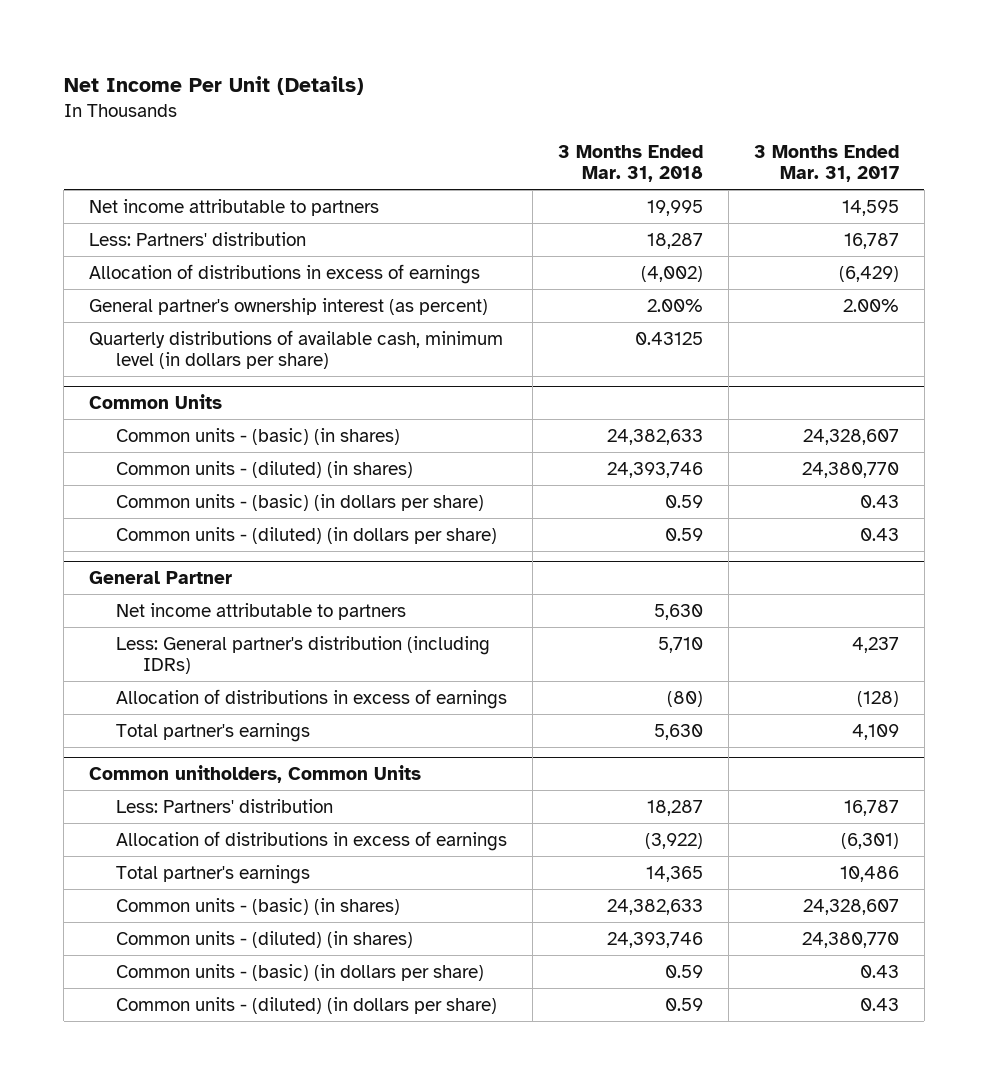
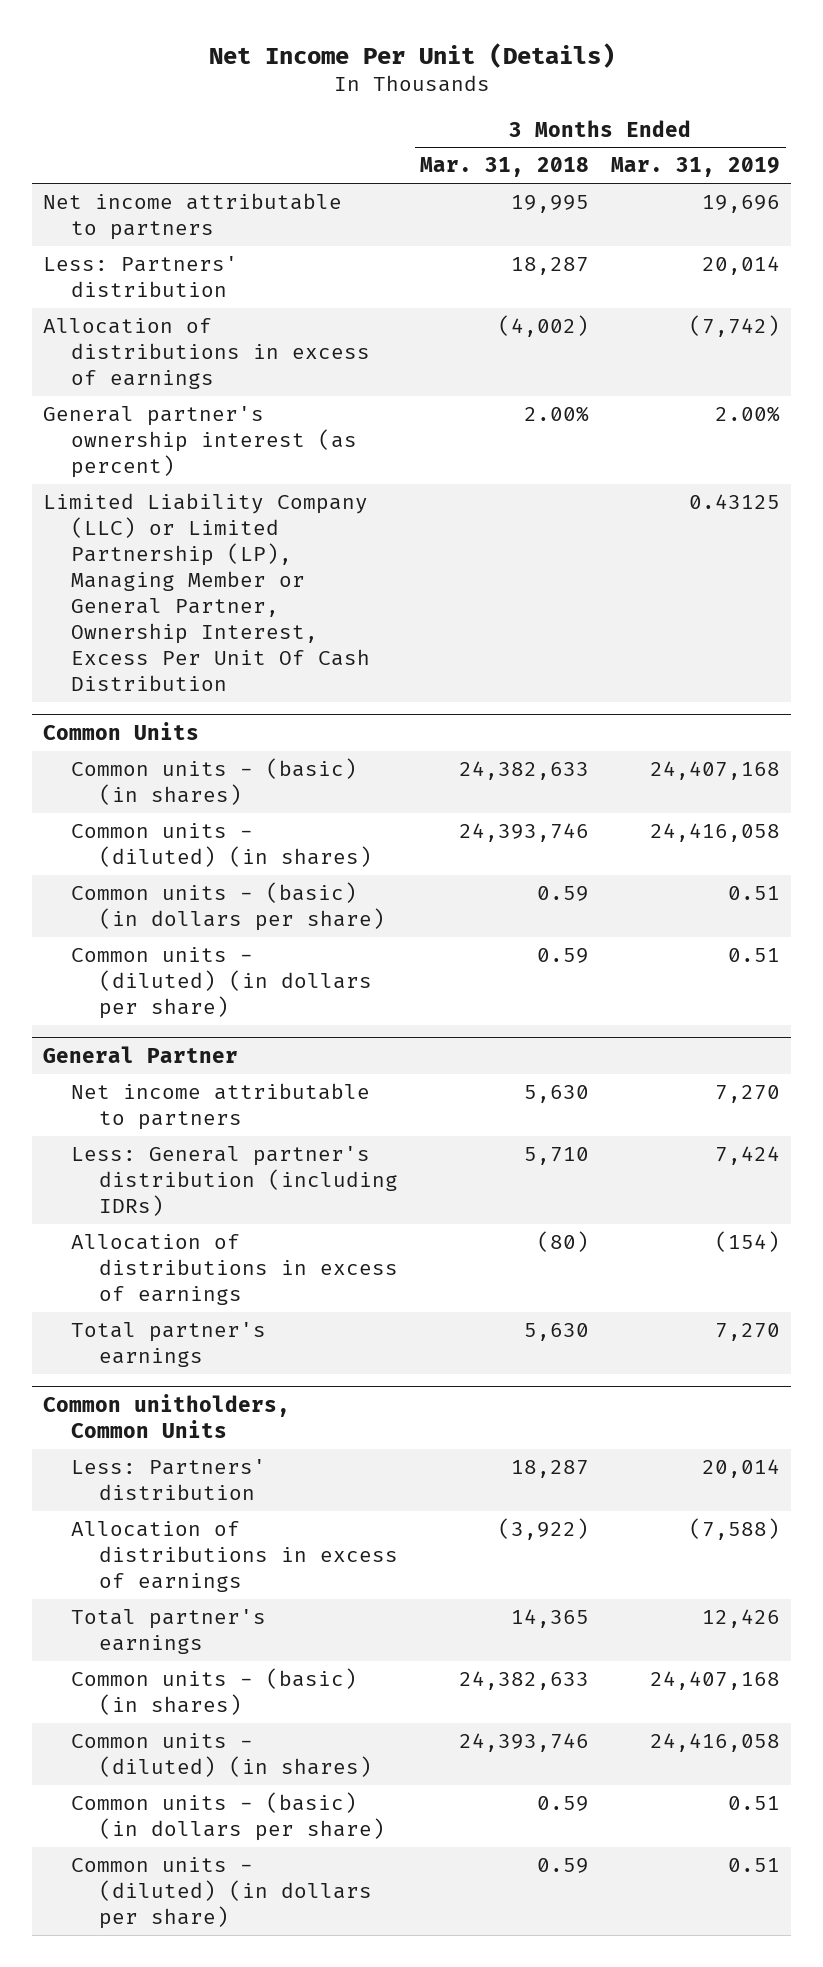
[753,145,899,183] 3 Months Ended Mar. 31, 2017 -> none
none -> [611,157,781,178] Mar. 31, 2019
[89,329,504,369] Quarterly distributions of available cash, minimum level (in dollars per share) -> none
none -> [43,492,371,691] Limited Liability Company (LLC) or Limited Partnership (LP), Managing Member or General Partner, Ownership Interest, Excess Per Unit Of Cash Distribution

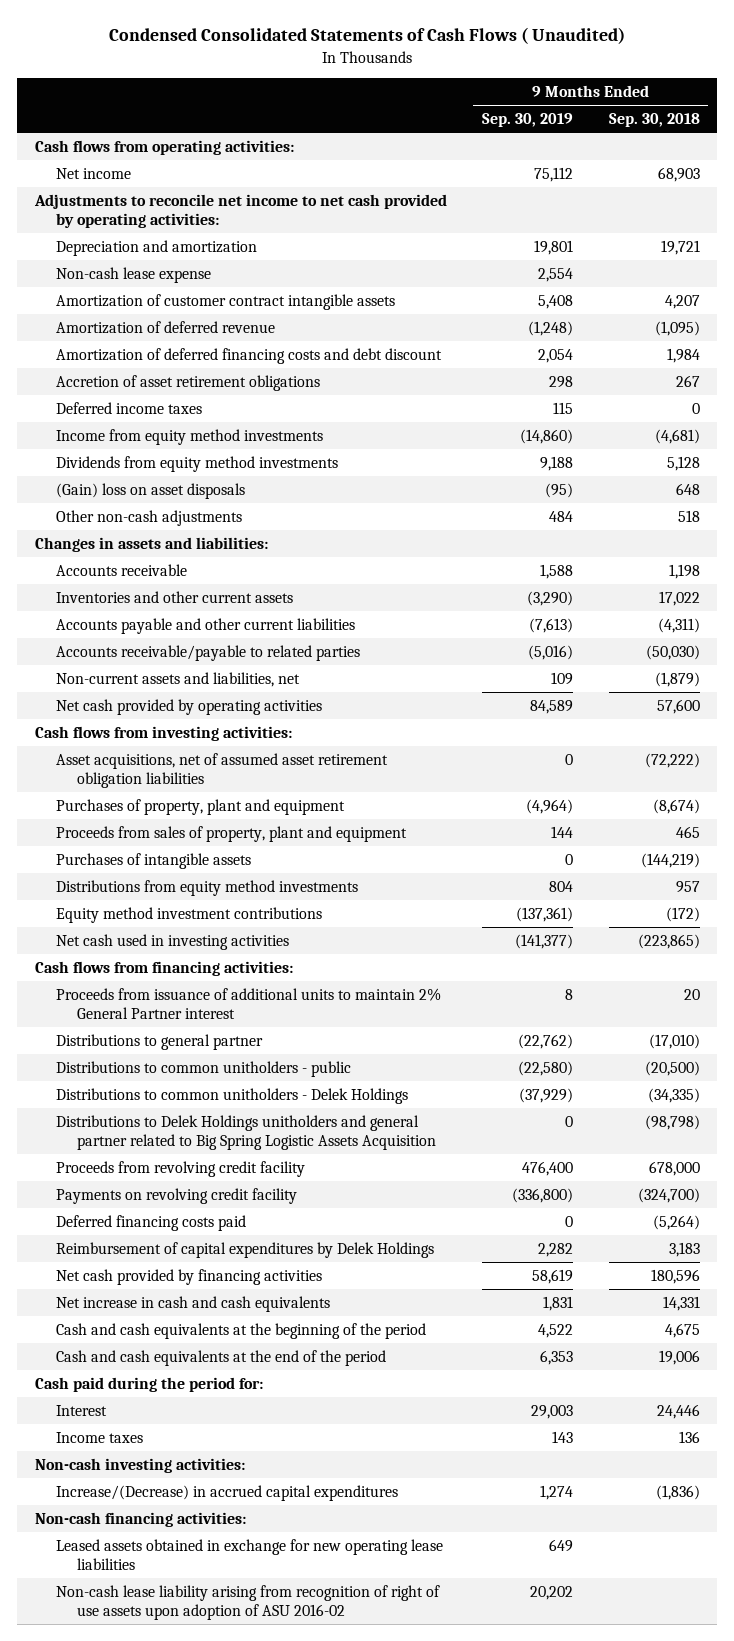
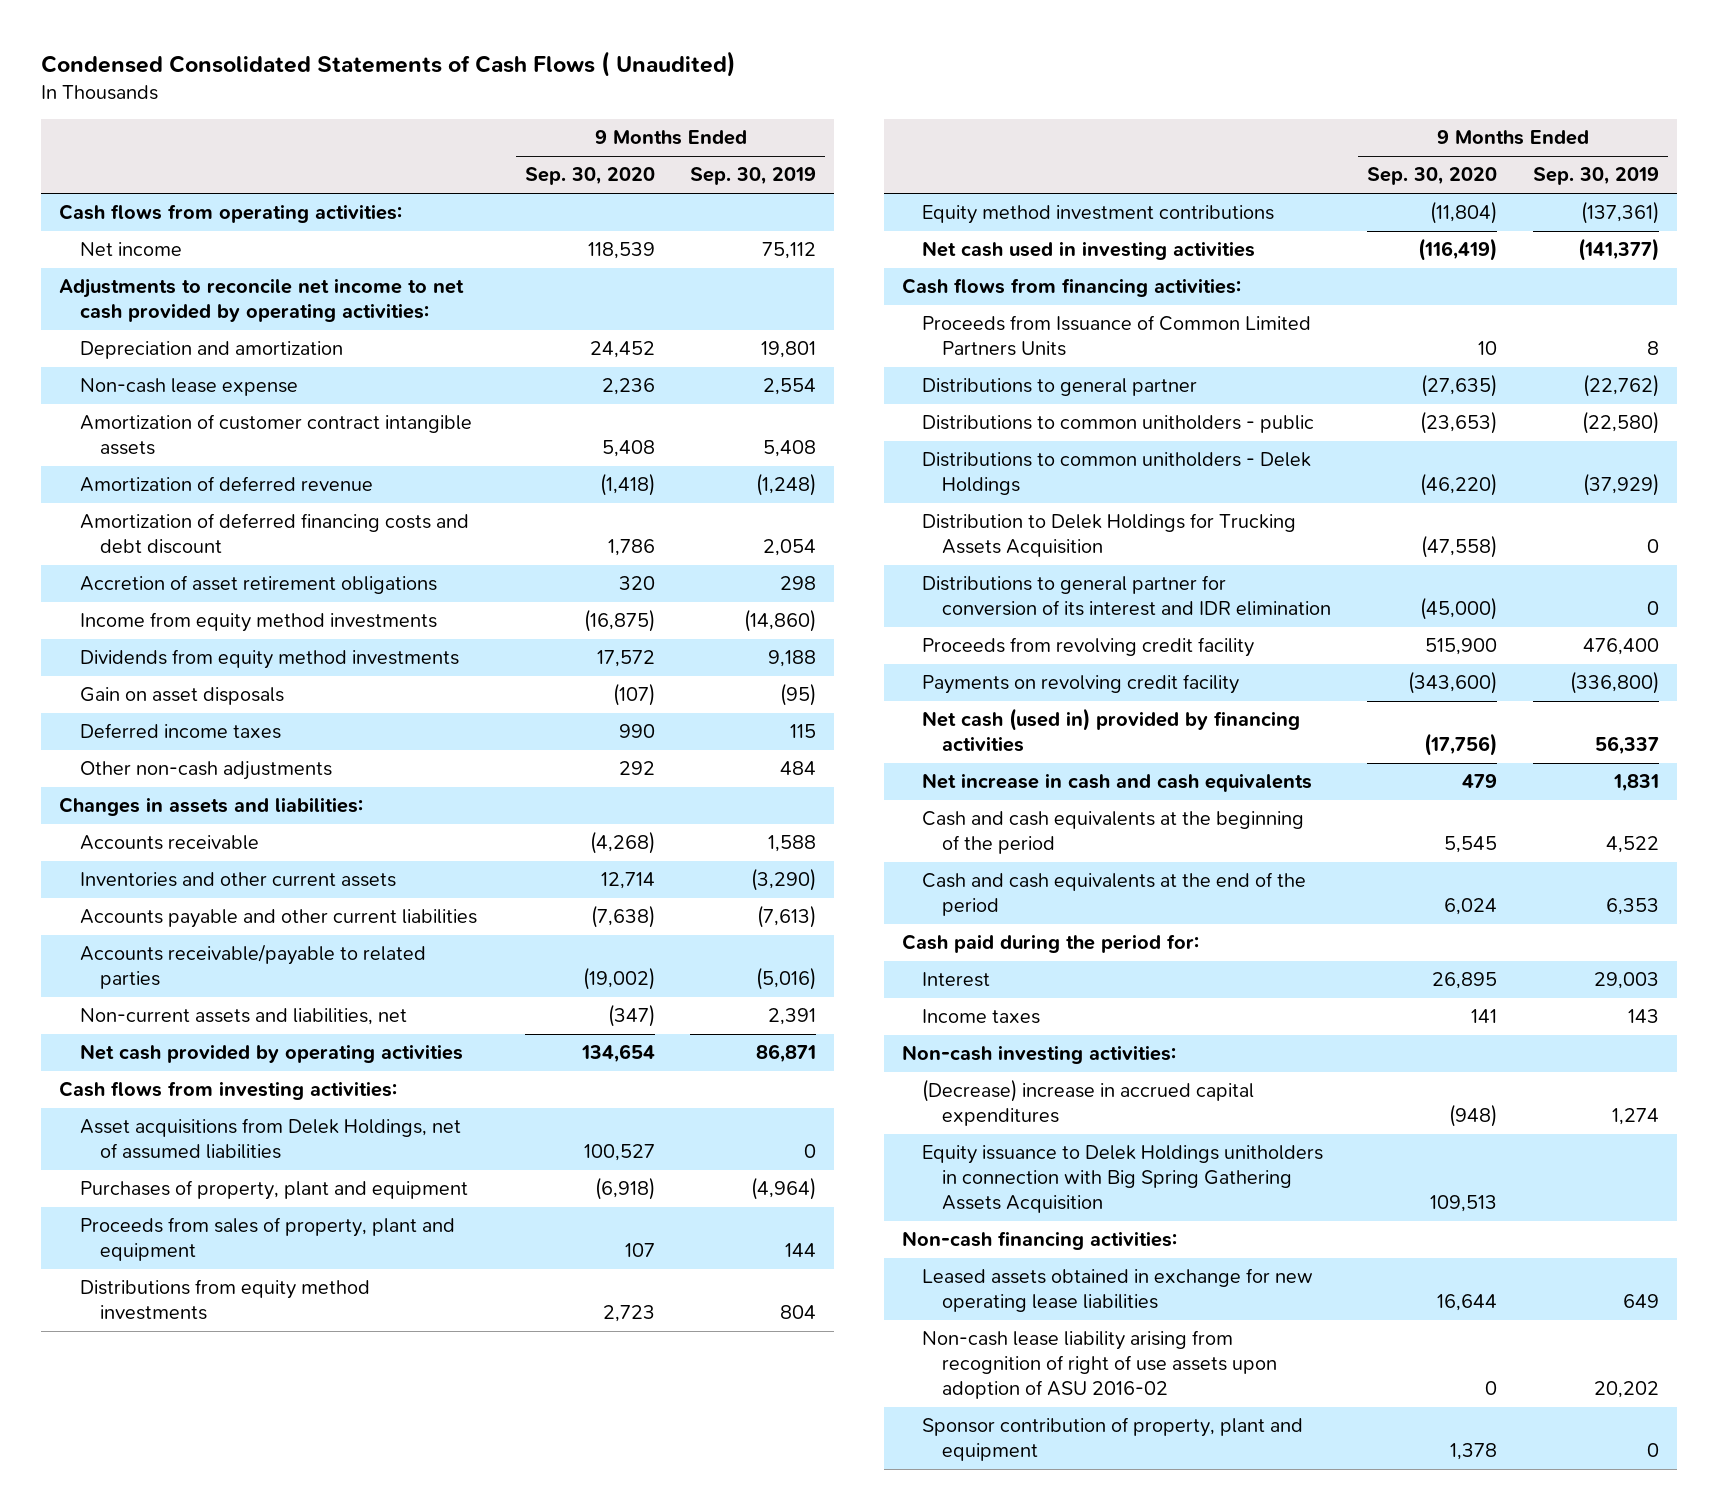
[608,113,700,128] Sep. 30, 2018 -> none
none -> [524,167,655,186] Sep. 30, 2020
[55,482,245,499] (Gain) loss on asset disposals -> [79,687,284,706] Gain on asset disposals
[55,401,202,414] Deferred income taxes -> [79,723,281,740] Deferred income taxes
[551,671,574,685] 109 -> [768,1008,817,1026] 2,391
[530,699,574,714] 84,589 -> [756,1044,817,1064] 86,871
[55,752,388,788] Asset acquisitions, net of assumed asset retirement obligation liabilities -> [79,1118,461,1160] Asset acquisitions from Delek Holdings, net of assumed liabilities
[55,852,251,869] Purchases of intangible assets -> none
[55,987,441,1019] Proceeds from issuance of additional units to maintain 2% General Partner interest -> [922,315,1312,357] Proceeds from Issuance of Common Limited Partners Units
[55,1114,437,1150] Distributions to Delek Holdings unitholders and general partner related to Big Spring Logistic Assets Acquisition -> none
none -> [922,513,1297,558] Distribution to Delek Holdings for Trucking Assets Acquisition
none -> [922,575,1332,617] Distributions to general partner for conversion of its interest and IDR elimination
[55,1214,246,1231] Deferred financing costs paid -> none
[55,1241,434,1258] Reimbursement of capital expenditures by Delek Holdings -> none
[55,1268,322,1285] Net cash provided by financing activities -> [922,708,1301,753] Net cash (used in) provided by financing activities
[532,1268,574,1284] 58,619 -> [1594,736,1659,756] 56,337
[55,1484,398,1501] Increase/(Decrease) in accrued capital expenditures -> [922,1079,1255,1127] (Decrease) increase in accrued capital expenditures
none -> [922,1145,1324,1214] Equity issuance to Delek Holdings unitholders in connection with Big Spring Gathering Assets Acquisition
none -> [922,1417,1304,1462] Sponsor contribution of property, plant and equipment

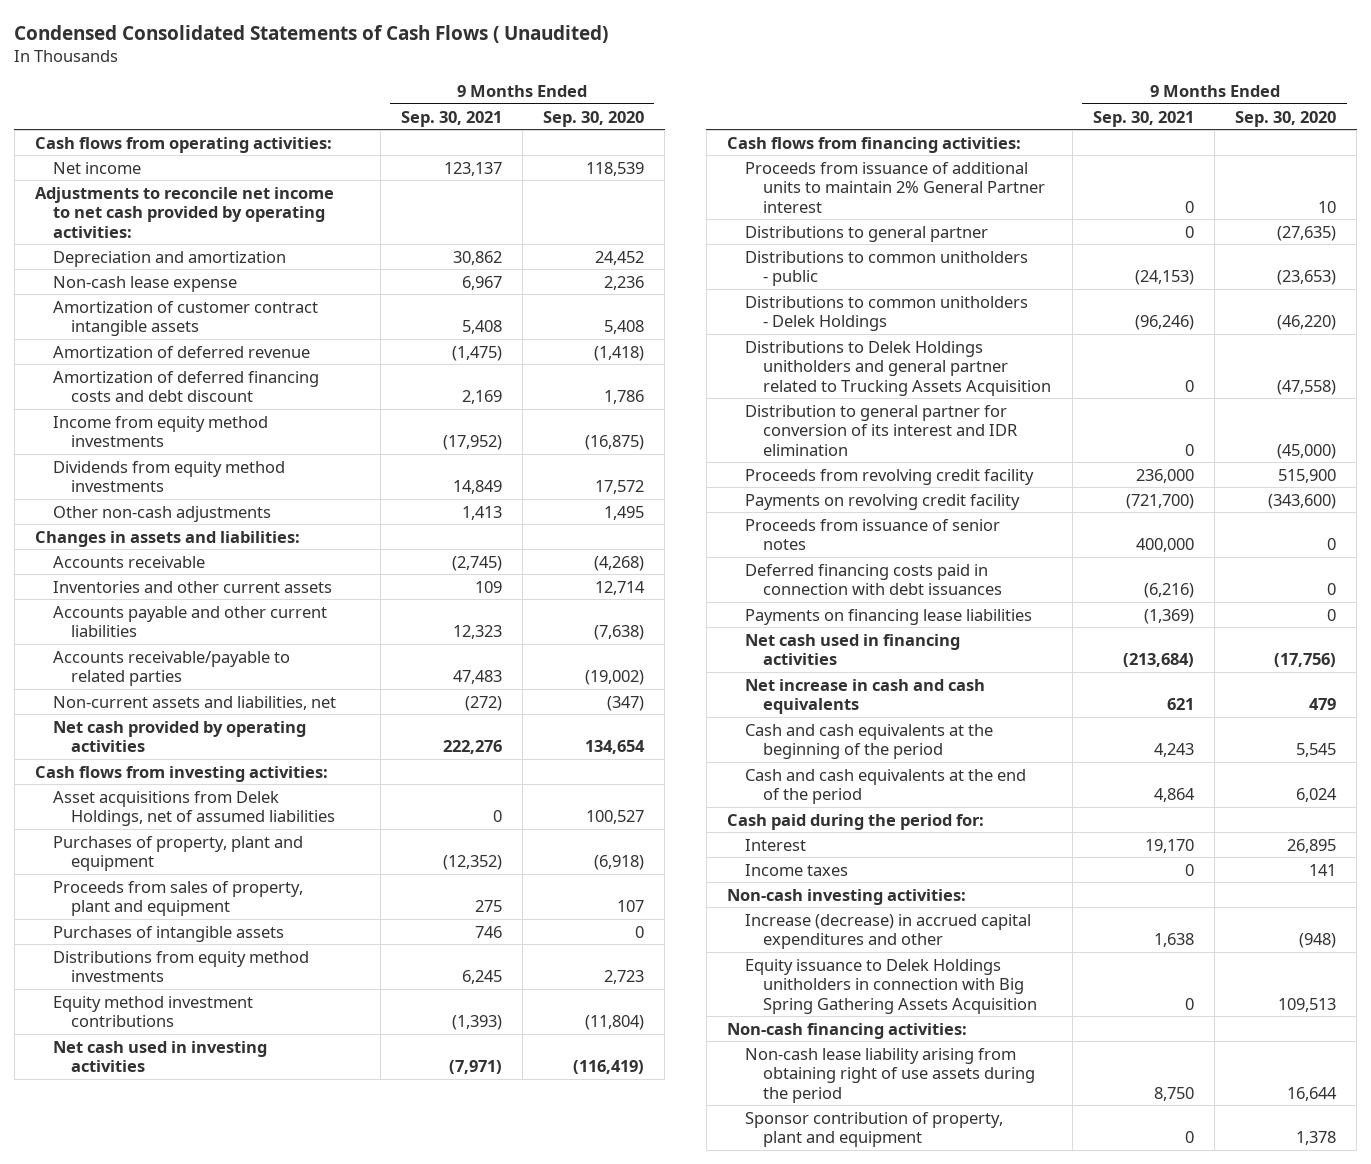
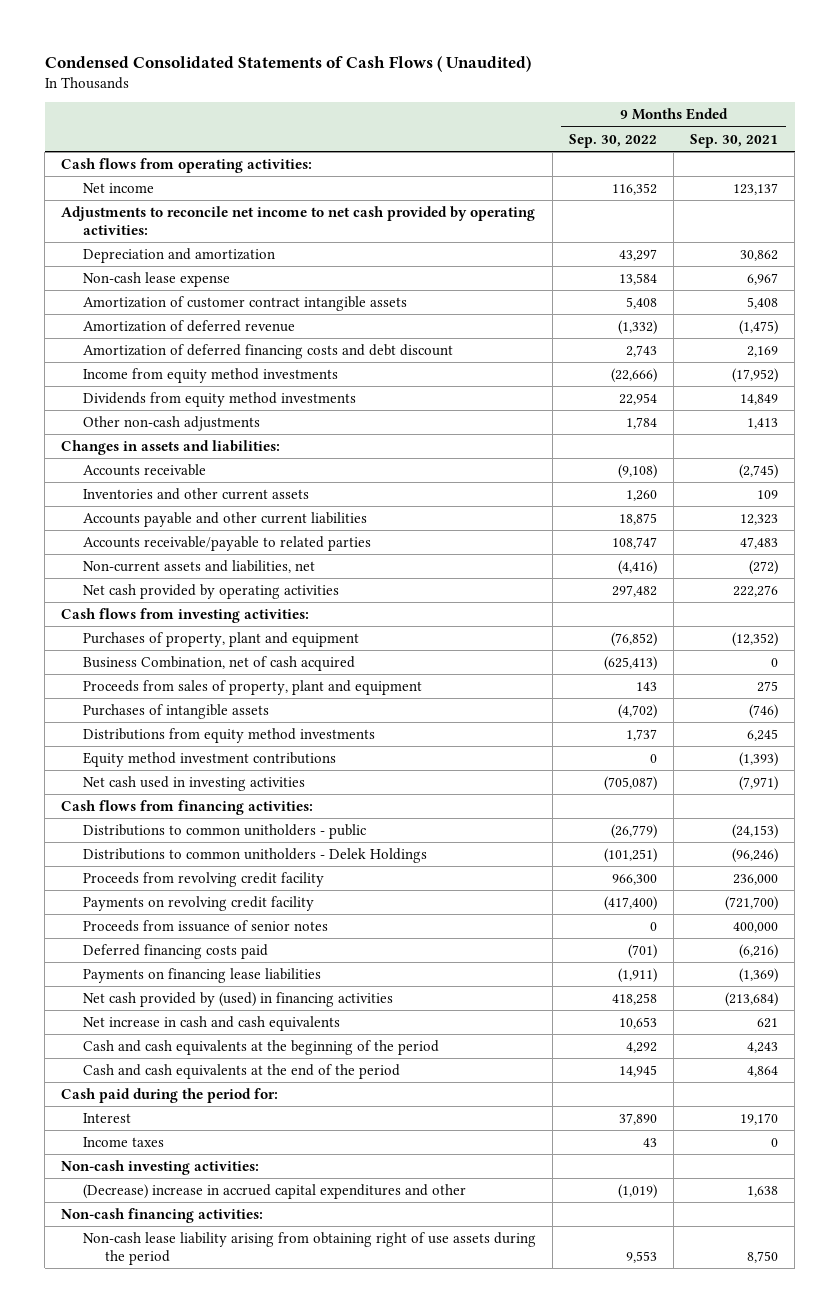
[543,110,645,127] Sep. 30, 2020 -> none
none -> [569,133,658,148] Sep. 30, 2022
[53,790,336,827] Asset acquisitions from Delek Holdings, net of assumed liabilities -> none
none -> [83,656,356,672] Business Combination, net of cash acquired
[474,925,502,938] 746 -> [749,704,779,720] (746)
[745,161,1046,213] Proceeds from issuance of additional units to maintain 2% General Partner interest -> none
[745,225,989,242] Distributions to general partner -> none
[745,340,1052,396] Distributions to Delek Holdings unitholders and general partner related to Trucking Assets Acquisition -> none
[745,404,1019,456] Distribution to general partner for conversion of its interest and IDR elimination -> none
[745,563,1003,596] Deferred financing costs paid in connection with debt issuances -> [83,944,269,960] Deferred financing costs paid
[745,633,961,666] Net cash used in financing activities -> [83,992,394,1008] Net cash provided by (used) in financing activities
[745,958,1038,1014] Equity issuance to Delek Holdings unitholders in connection with Big Spring Gathering Assets Acquisition -> none
[745,913,1032,950] Increase (decrease) in accrued capital expenditures and other -> [83,1184,467,1200] (Decrease) increase in accrued capital expenditures and other
[745,1111,1004,1148] Sponsor contribution of property, plant and equipment -> none

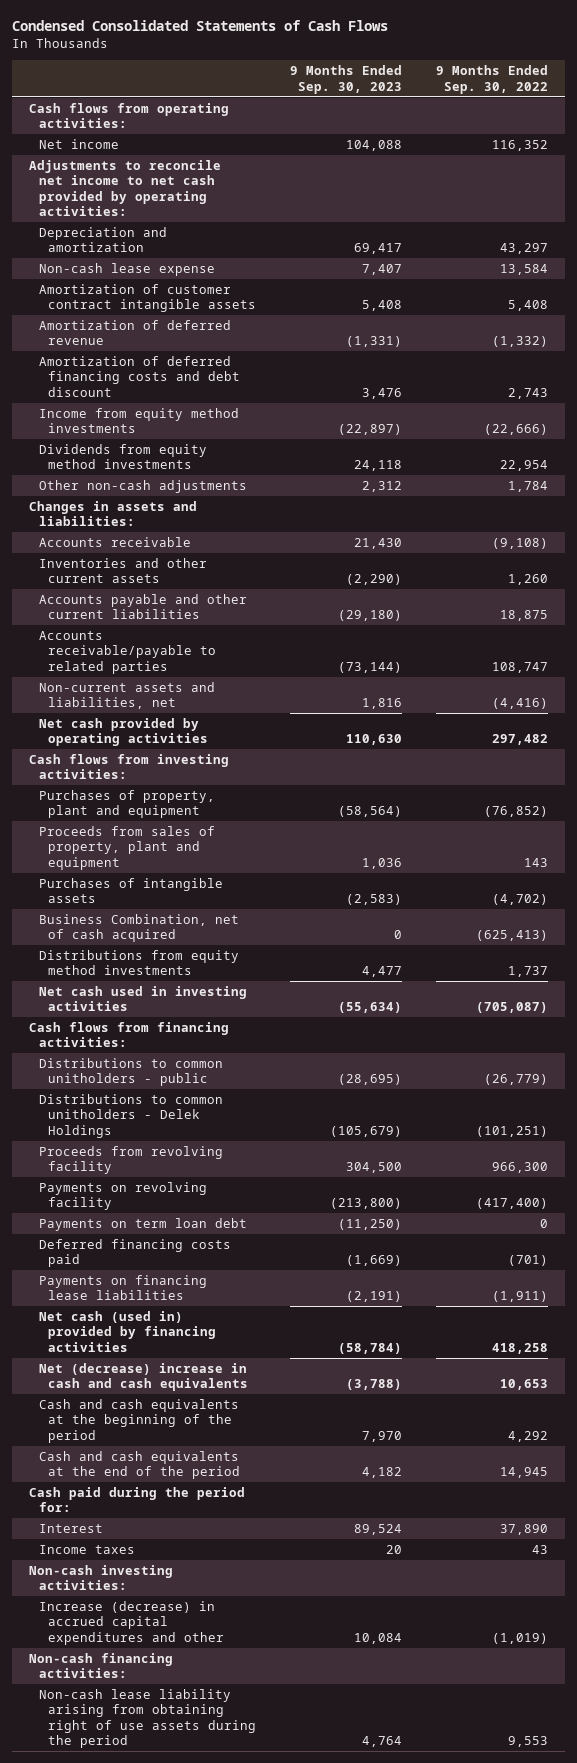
[44,55,531,72] Condensed Consolidated Statements of Cash Flows ( Unaudited) -> [12,20,389,32] Condensed Consolidated Statements of Cash Flows
[690,133,779,148] Sep. 30, 2021 -> none
none -> [290,65,403,94] 9 Months Ended Sep. 30, 2023
[83,656,356,672] Business Combination, net of cash acquired -> [38,913,239,943] Business Combination, net of cash acquired
[83,752,337,768] Equity method investment contributions -> none
[83,920,329,933] Proceeds from issuance of senior notes -> none
[83,872,325,888] Proceeds from revolving credit facility -> [38,1145,223,1175] Proceeds from revolving facility
[83,896,315,912] Payments on revolving credit facility -> [38,1181,207,1211] Payments on revolving facility
none -> [38,1217,247,1231] Payments on term loan debt
[83,992,394,1008] Net cash provided by (used) in financing activities -> [38,1310,217,1352] Net cash (used in) provided by financing activities
[83,1016,341,1032] Net increase in cash and cash equivalents -> [38,1362,249,1392] Net (decrease) increase in cash and cash equivalents
[83,1184,467,1200] (Decrease) increase in accrued capital expenditures and other -> [38,1600,225,1645] Increase (decrease) in accrued capital expenditures and other

